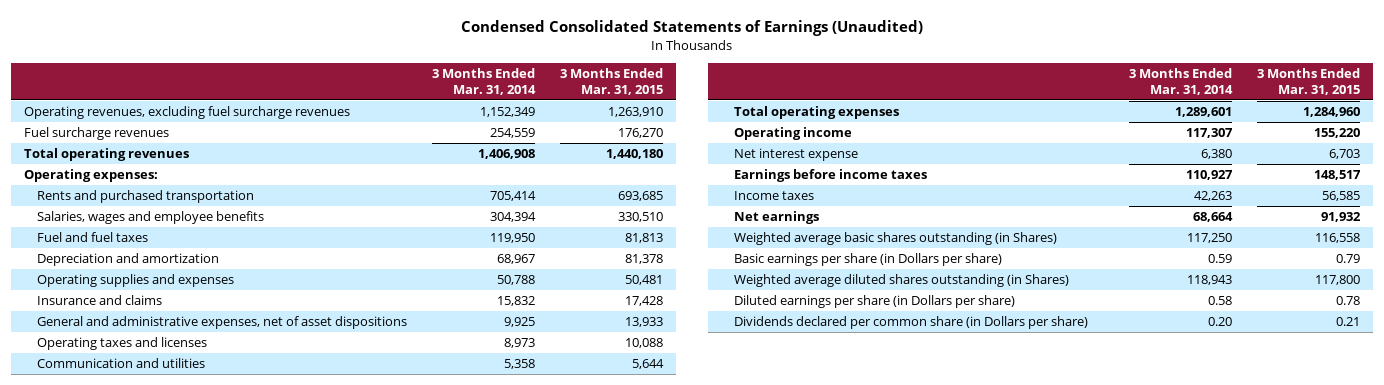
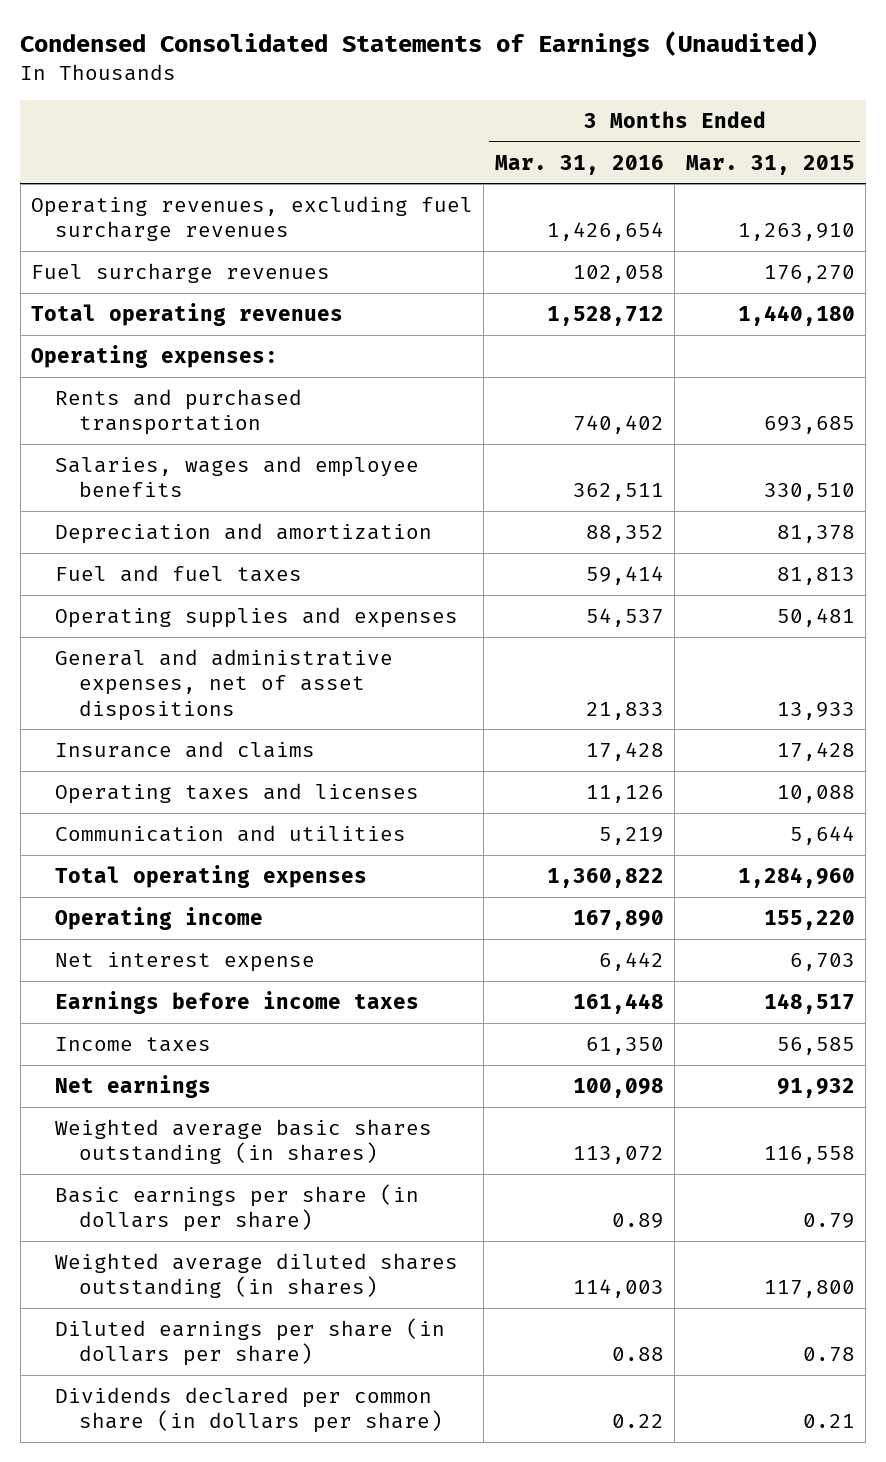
[431,67,536,96] 3 Months Ended Mar. 31, 2014 -> none
none -> [494,154,664,175] Mar. 31, 2016
[36,232,148,243] Fuel and fuel taxes -> [54,564,302,582] Fuel and fuel taxes
[36,295,162,306] Insurance and claims -> [54,740,315,758] Insurance and claims
[733,232,1057,246] Weighted average basic shares outstanding (in Shares) -> [54,1118,432,1165] Weighted average basic shares outstanding (in shares)
[733,253,1002,267] Basic earnings per share (in Dollars per share) -> [54,1183,419,1233] Basic earnings per share (in dollars per share)
[733,274,1069,288] Weighted average diluted shares outstanding (in Shares) -> [54,1252,458,1299] Weighted average diluted shares outstanding (in shares)
[733,295,1015,309] Diluted earnings per share (in Dollars per share) -> [54,1317,445,1367] Diluted earnings per share (in dollars per share)
[733,316,1088,330] Dividends declared per common share (in Dollars per share) -> [54,1386,443,1434] Dividends declared per common share (in dollars per share)

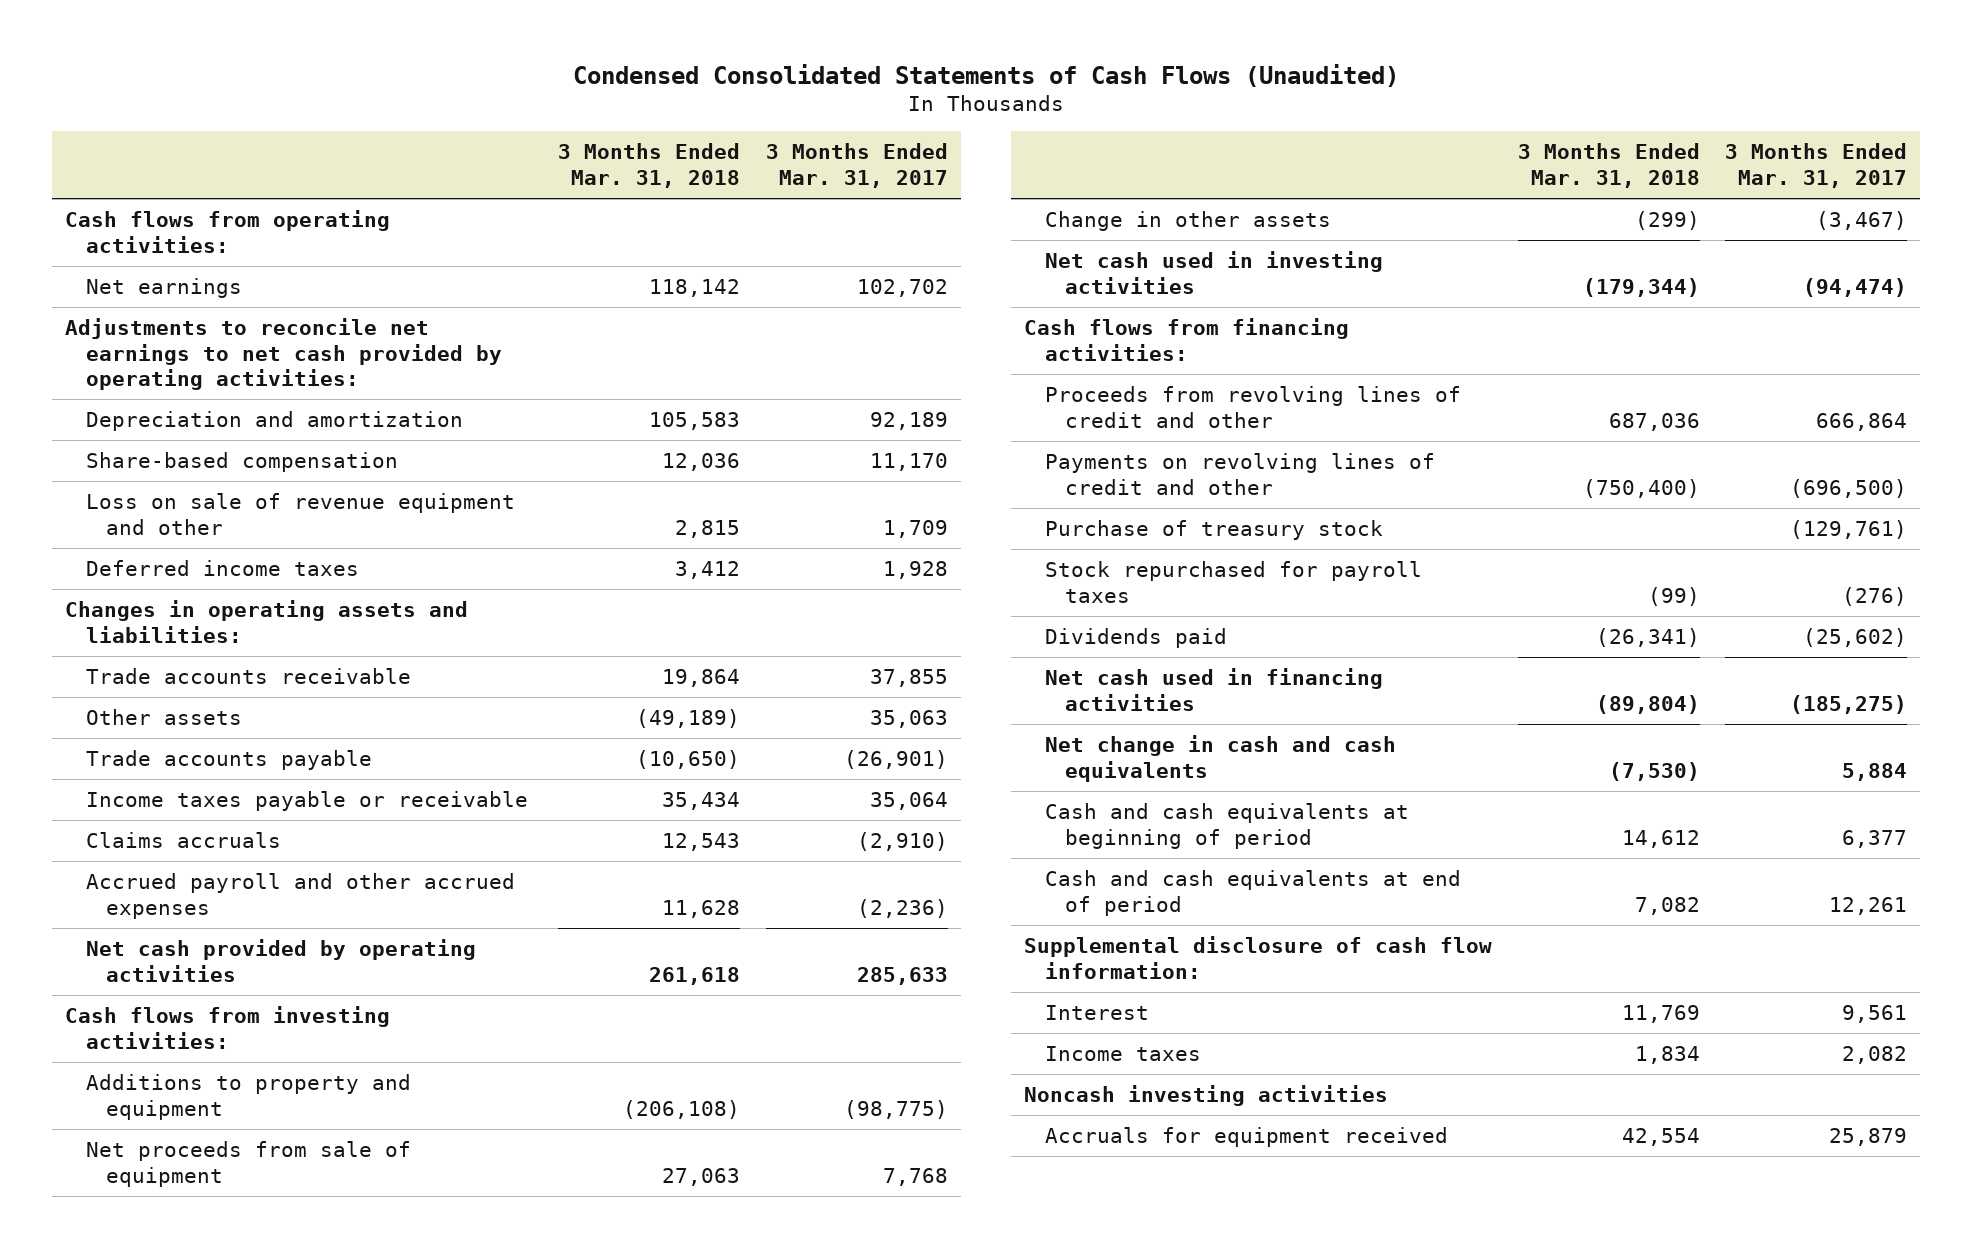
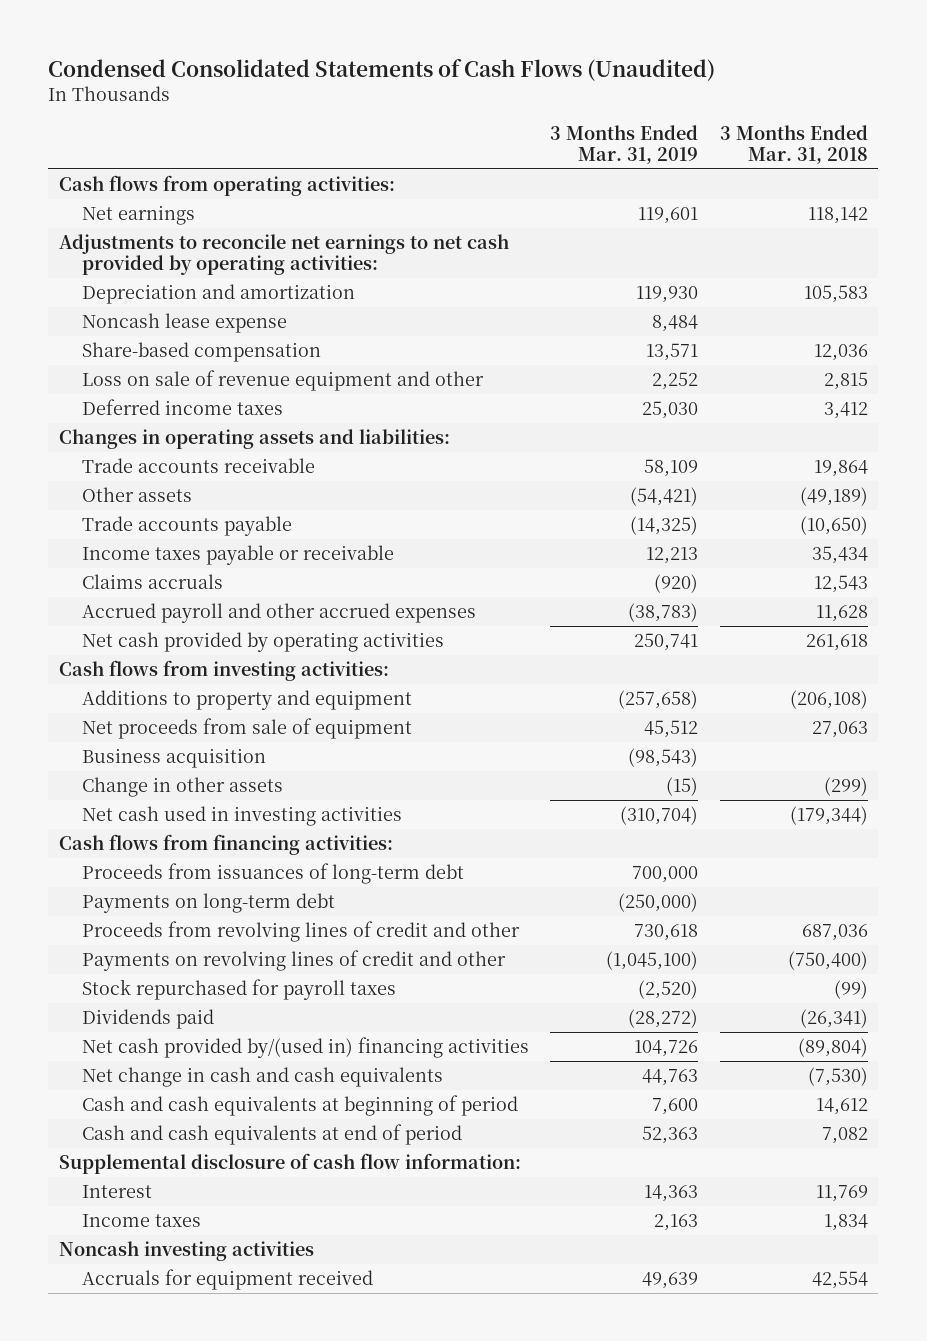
[765,143,948,188] 3 Months Ended Mar. 31, 2017 -> none
none -> [550,124,699,165] 3 Months Ended Mar. 31, 2019
none -> [82,312,288,333] Noncash lease expense
none -> [82,747,267,768] Business acquisition
none -> [82,862,465,884] Proceeds from issuances of long-term debt
none -> [82,892,336,913] Payments on long-term debt
[1044,520,1383,541] Purchase of treasury stock -> none
[1044,668,1383,711] Net cash used in financing activities -> [82,1036,530,1058] Net cash provided by/(used in) financing activities

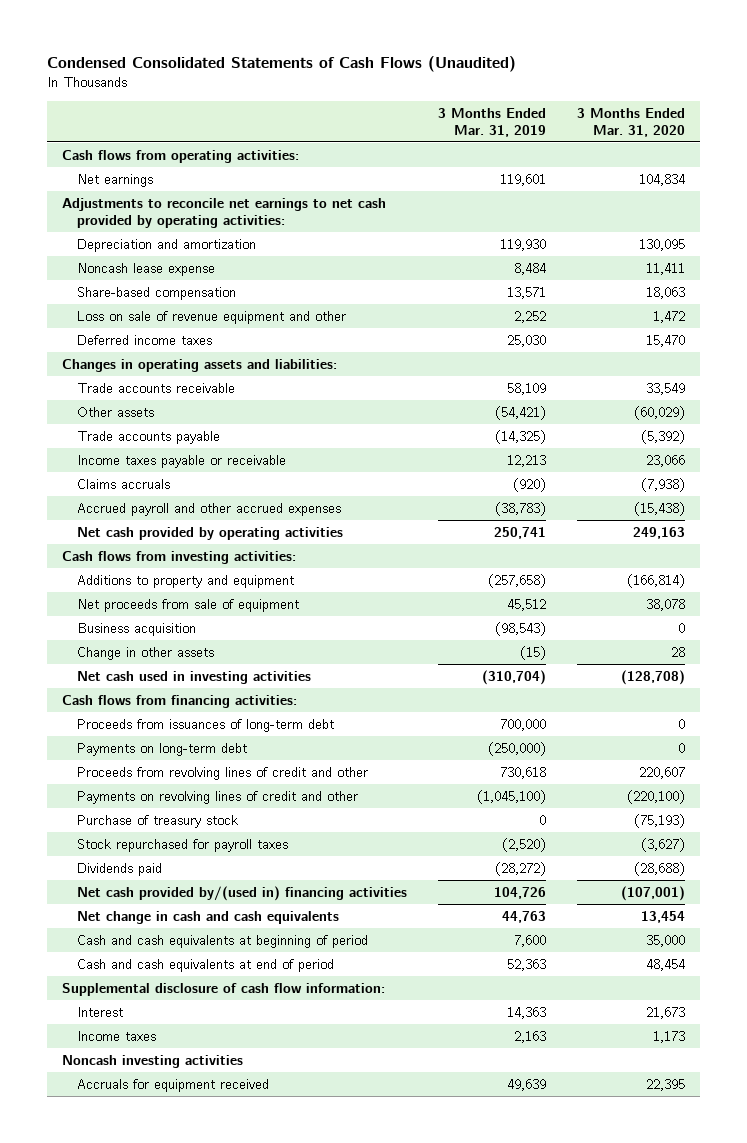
[719,124,868,165] 3 Months Ended Mar. 31, 2018 -> none
none -> [576,107,685,137] 3 Months Ended Mar. 31, 2020
none -> [76,814,238,828] Purchase of treasury stock

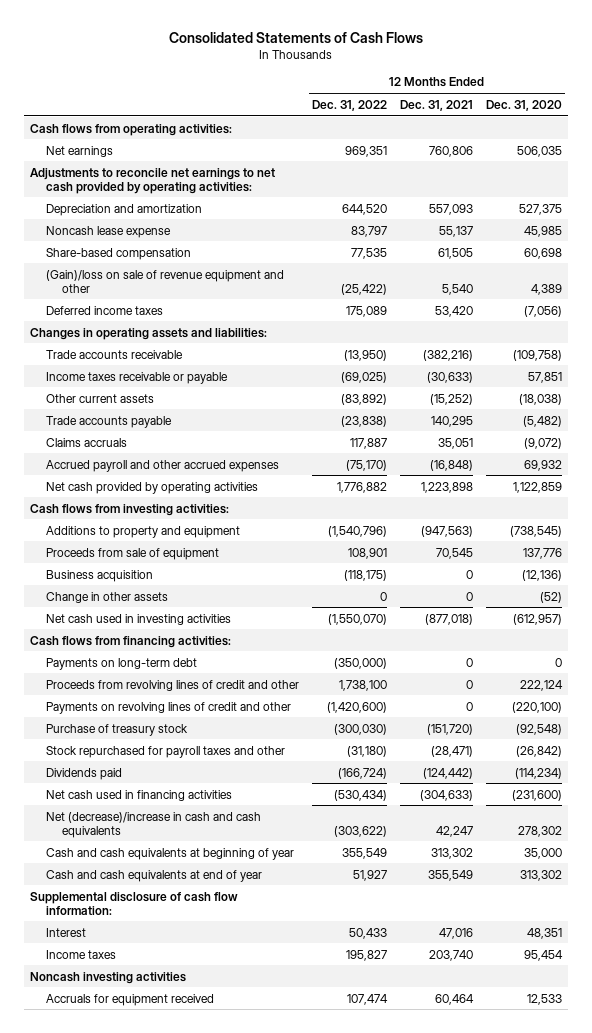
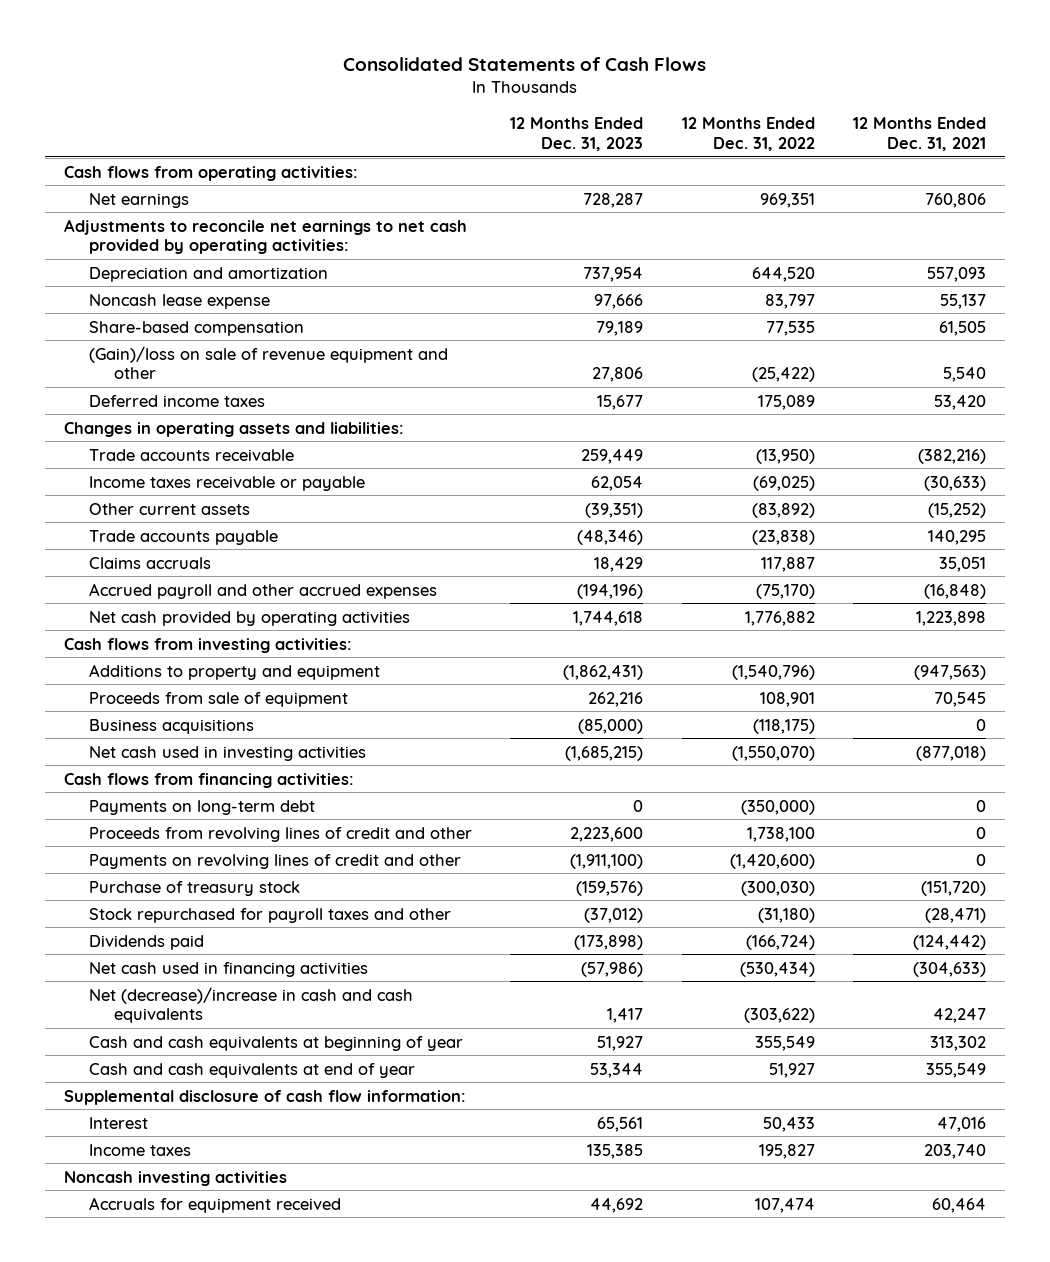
[485,99,562,111] Dec. 31, 2020 -> none
none -> [510,117,644,152] 12 Months Ended Dec. 31, 2023
[46,591,169,603] Change in other assets -> none
[46,569,154,582] Business acquisition -> [89,718,255,734] Business acquisitions

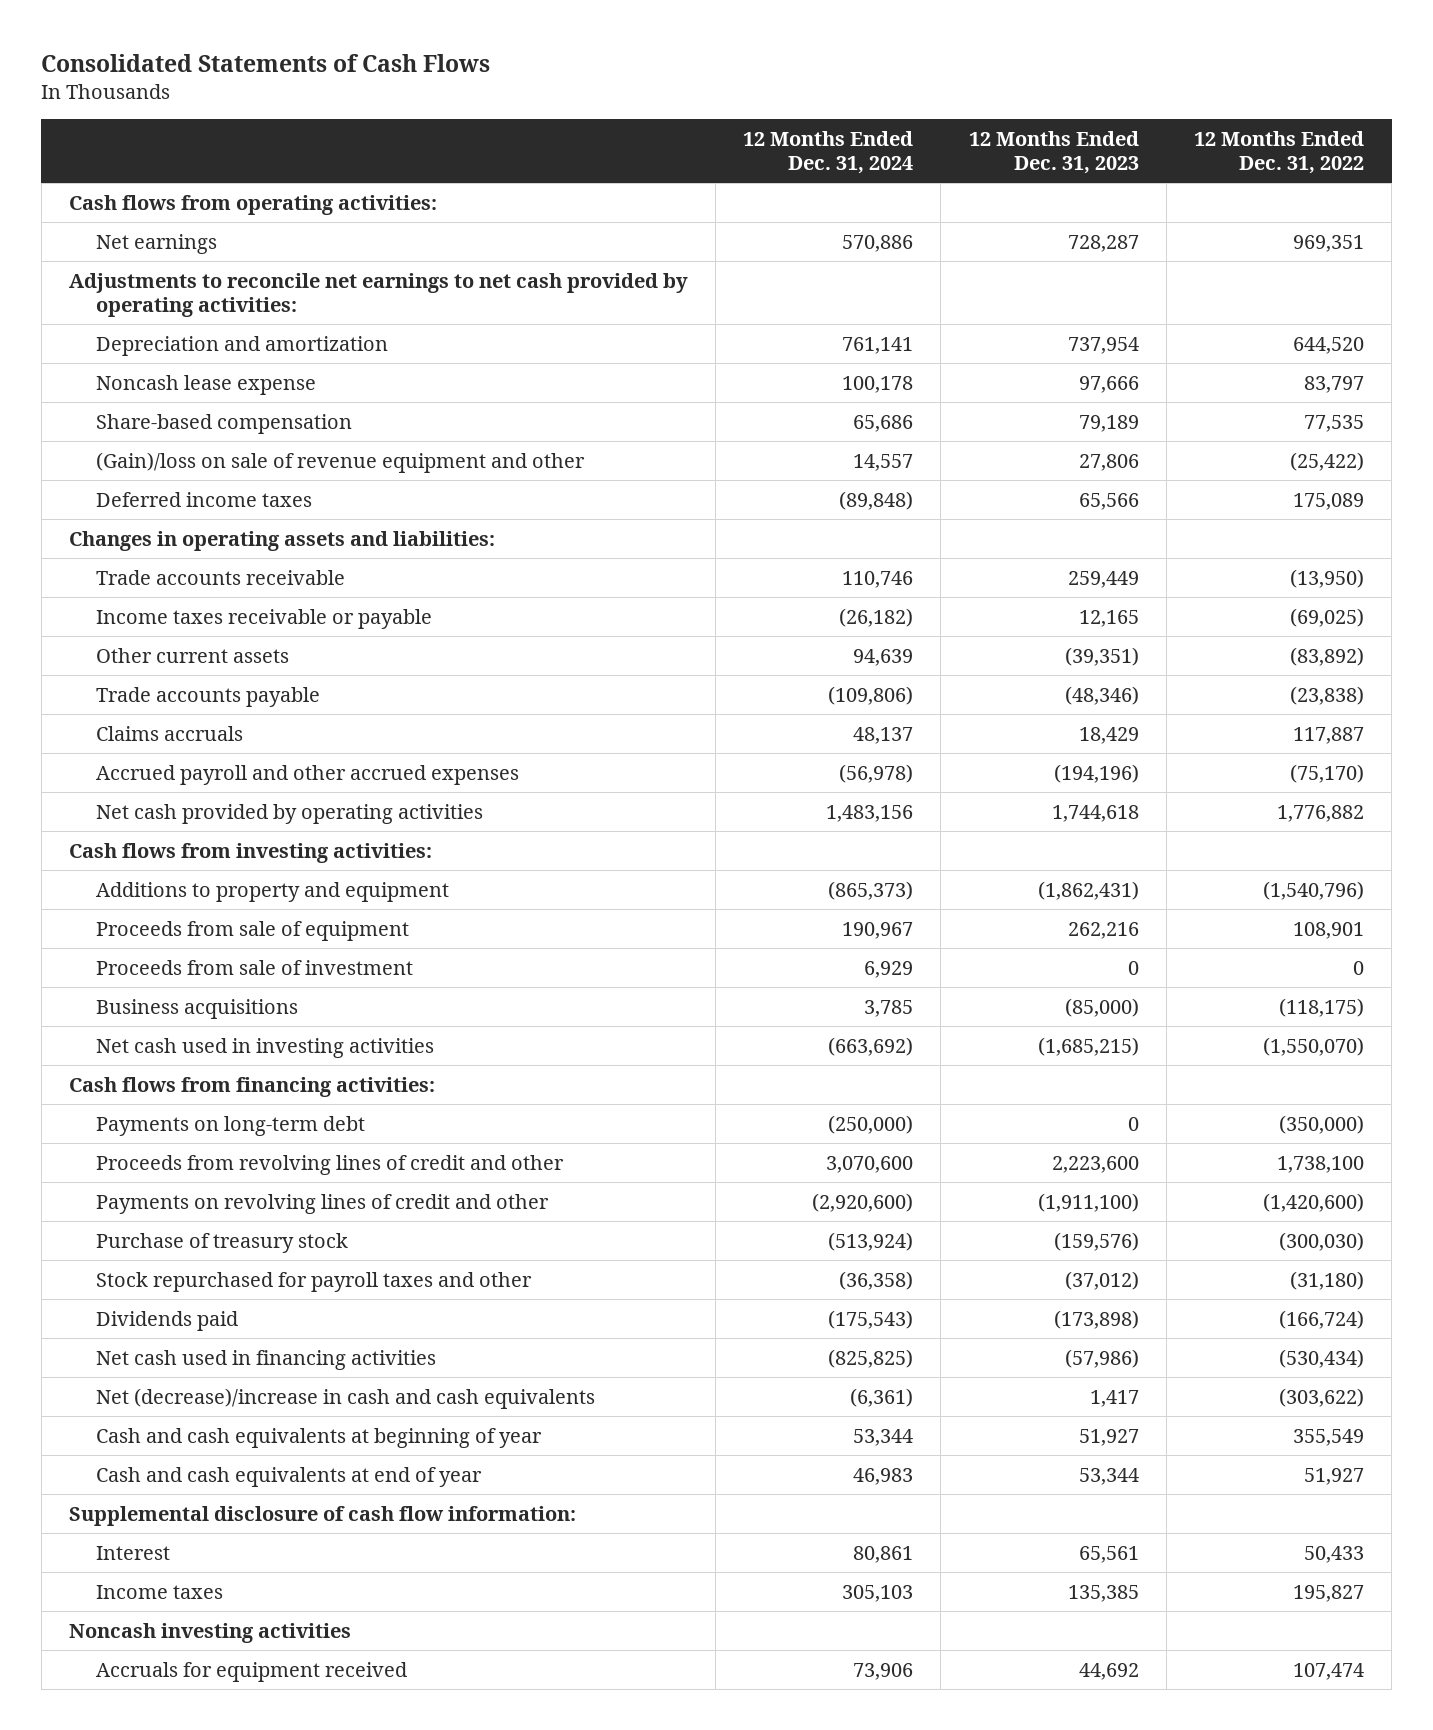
[853,117,987,152] 12 Months Ended Dec. 31, 2021 -> none
none -> [743,131,914,175] 12 Months Ended Dec. 31, 2024
[597,394,644,410] 15,677 -> [1078,492,1139,510] 65,566
[591,475,644,491] 62,054 -> [1078,609,1139,627] 12,165
none -> [95,959,413,975] Proceeds from sale of investment

